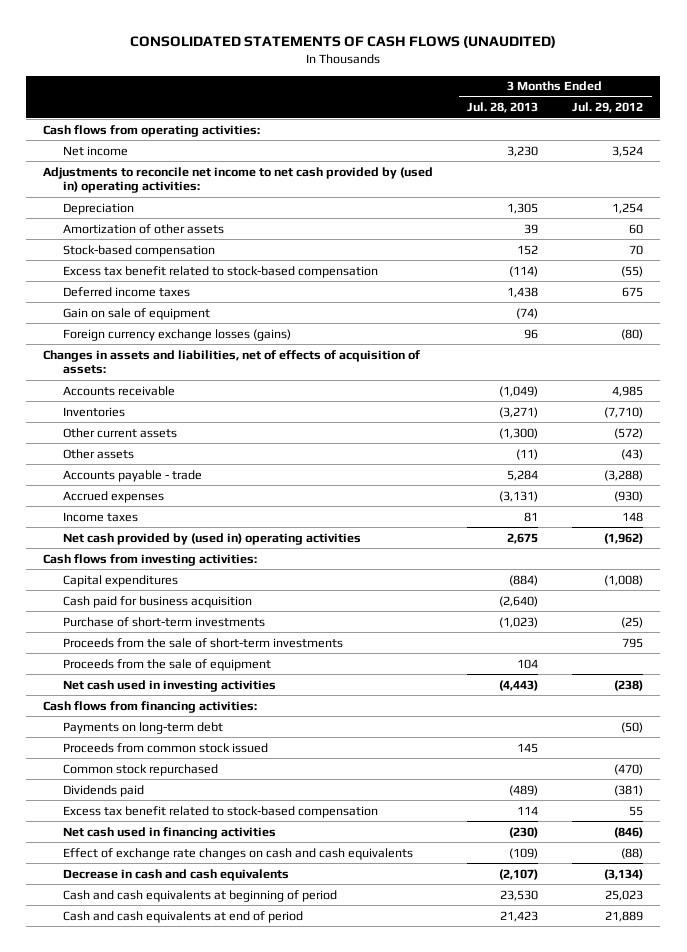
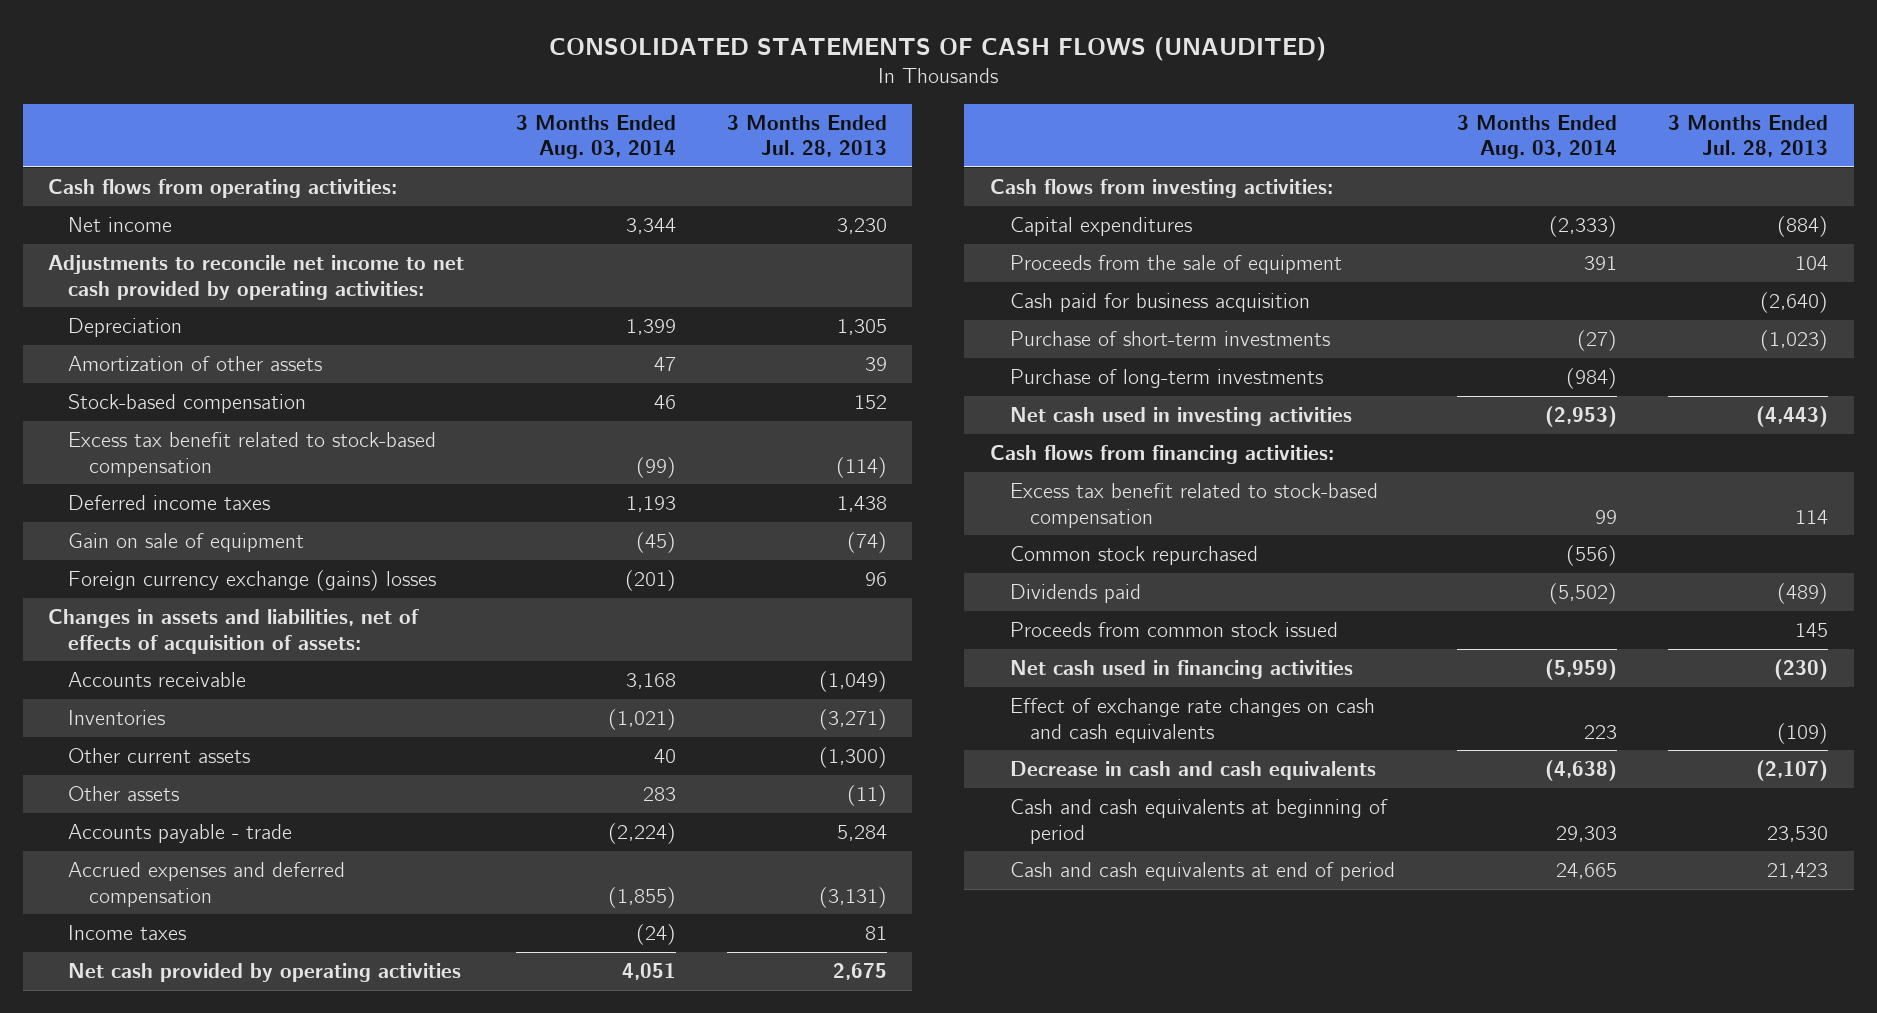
[572,102,644,114] Jul. 29, 2012 -> none
none -> [515,114,676,160] 3 Months Ended Aug. 03, 2014
[43,166,434,194] Adjustments to reconcile net income to net cash provided by (used in) operating activities: -> [48,255,465,300] Adjustments to reconcile net income to net cash provided by operating activities:
[62,328,291,341] Foreign currency exchange losses (gains) -> [68,570,437,592] Foreign currency exchange (gains) losses
[62,490,164,503] Accrued expenses -> [68,862,346,907] Accrued expenses and deferred compensation
[62,532,361,545] Net cash provided by (used in) operating activities -> [68,963,462,983] Net cash provided by operating activities
[62,658,271,671] Proceeds from the sale of equipment -> [1010,255,1343,275] Proceeds from the sale of equipment
[62,637,343,648] Proceeds from the sale of short-term investments -> none
none -> [1010,369,1324,389] Purchase of long-term investments
[62,721,223,734] Payments on long-term debt -> none
[62,805,378,818] Excess tax benefit related to stock-based compensation -> [1010,483,1379,528] Excess tax benefit related to stock-based compensation
[62,742,268,753] Proceeds from common stock issued -> [1010,622,1339,638] Proceeds from common stock issued

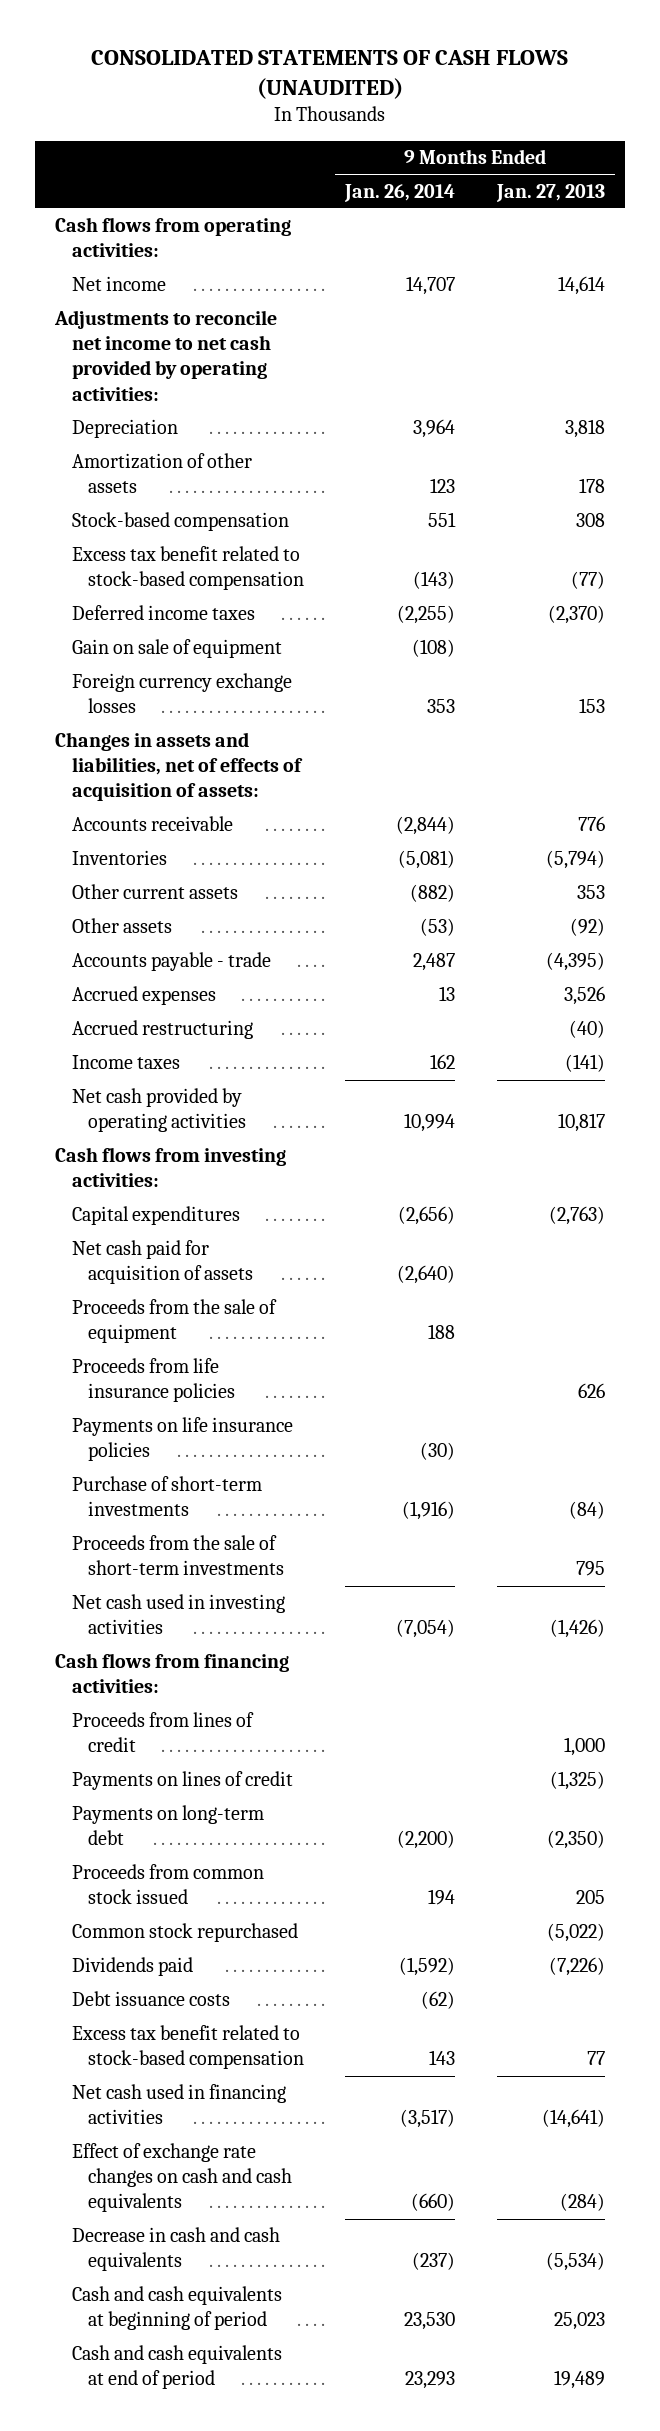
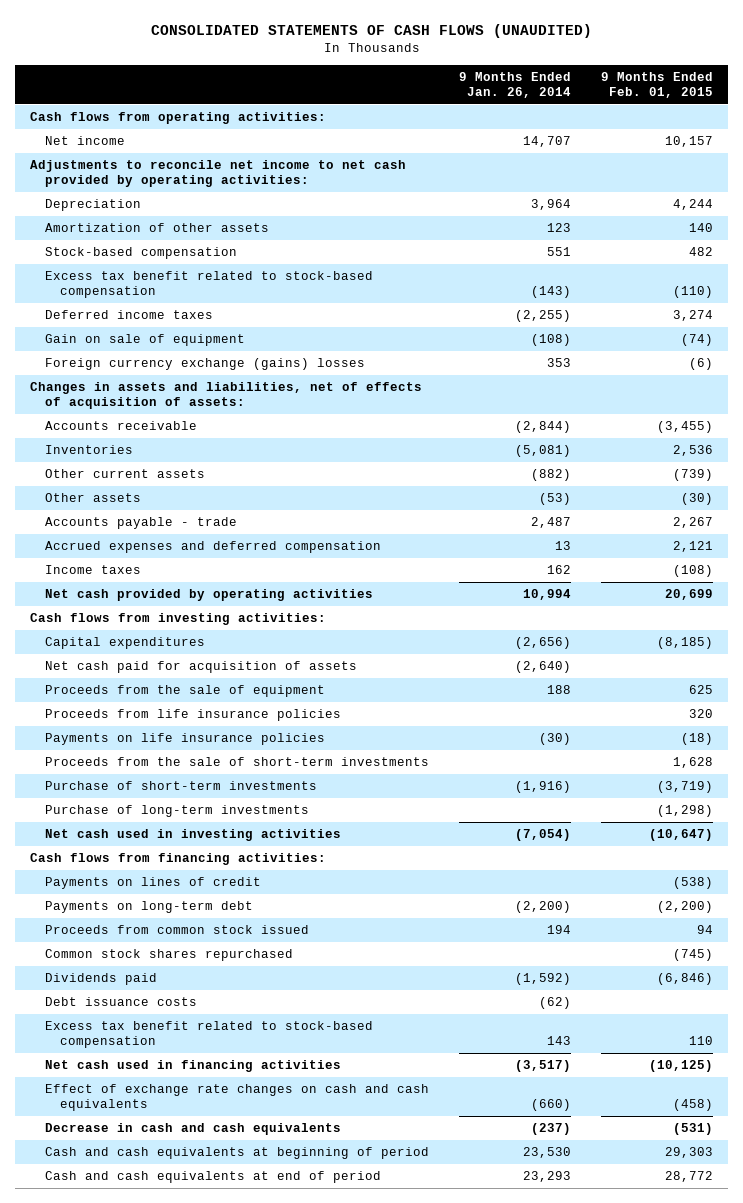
[495,183,605,202] Jan. 27, 2013 -> none
none -> [601,71,714,98] 9 Months Ended Feb. 01, 2015
[71,673,292,714] Foreign currency exchange losses -> [44,358,365,371] Foreign currency exchange (gains) losses
[71,986,216,1006] Accrued expenses -> none
[71,1020,253,1040] Accrued restructuring -> none
none -> [44,541,381,554] Accrued expenses and deferred compensation
[71,1476,262,1517] Purchase of short-term investments -> [44,781,317,791] Purchase of short-term investments
none -> [44,805,309,818] Purchase of long-term investments
[71,1712,254,1753] Proceeds from lines of credit -> none
[71,1923,298,1943] Common stock repurchased -> [44,949,293,962] Common stock shares repurchased

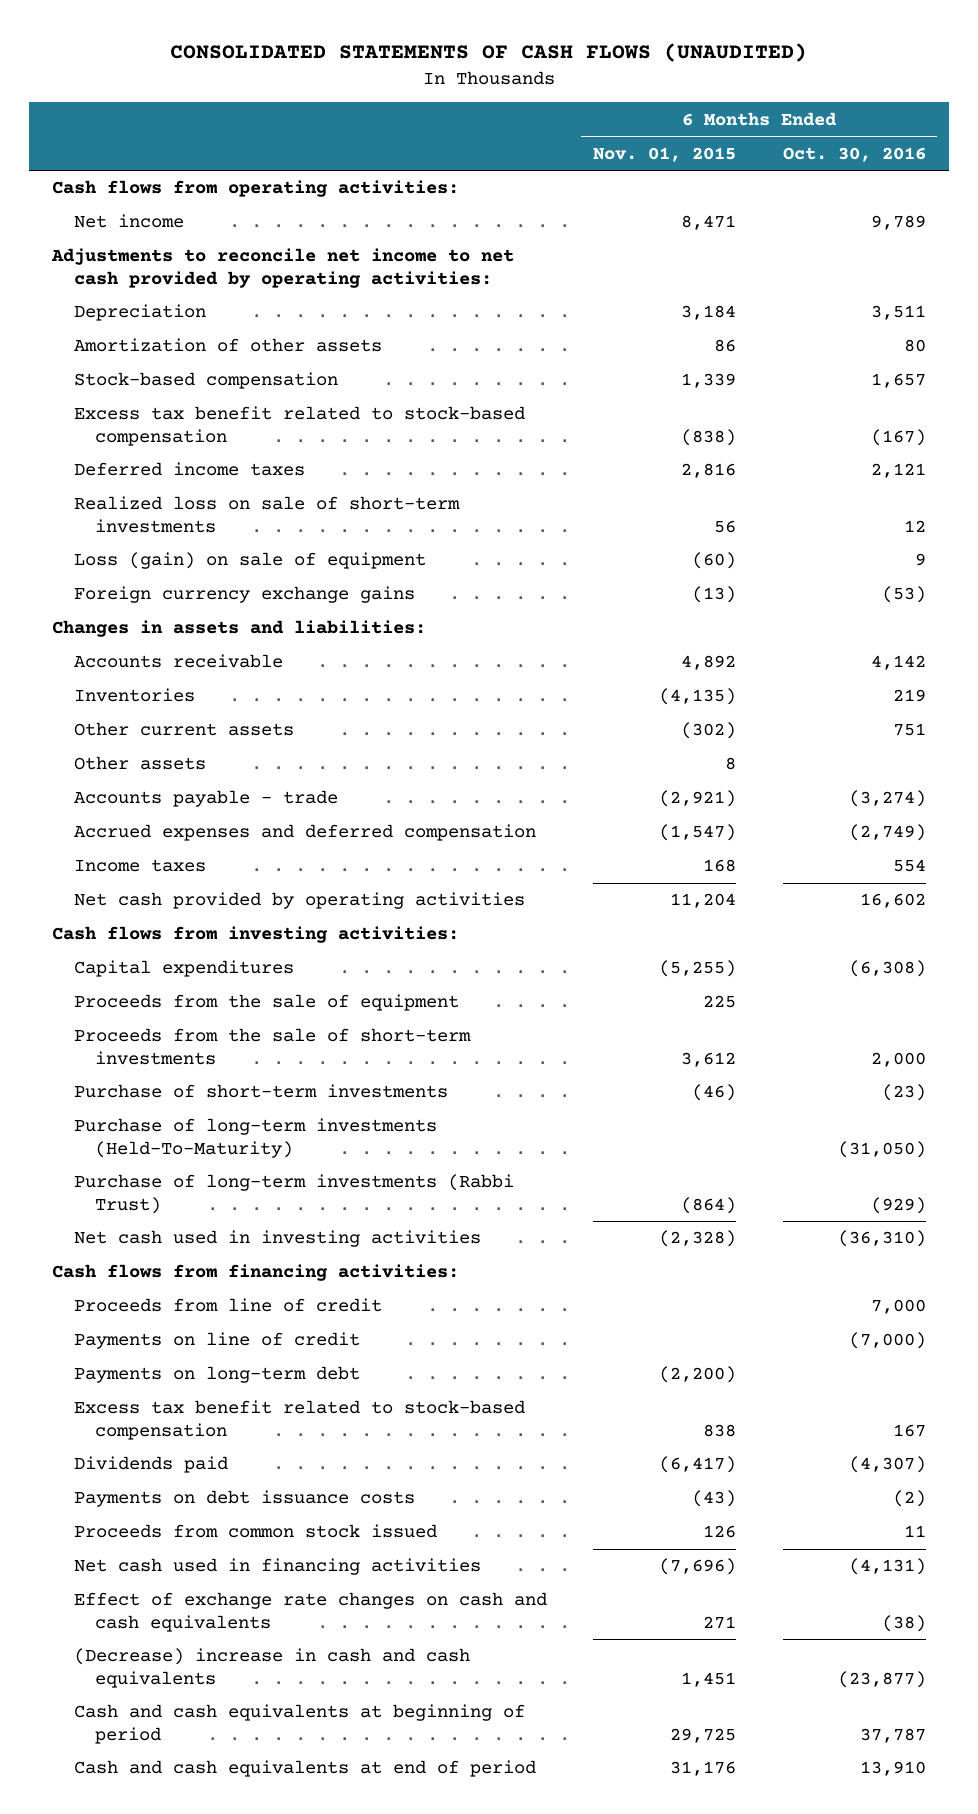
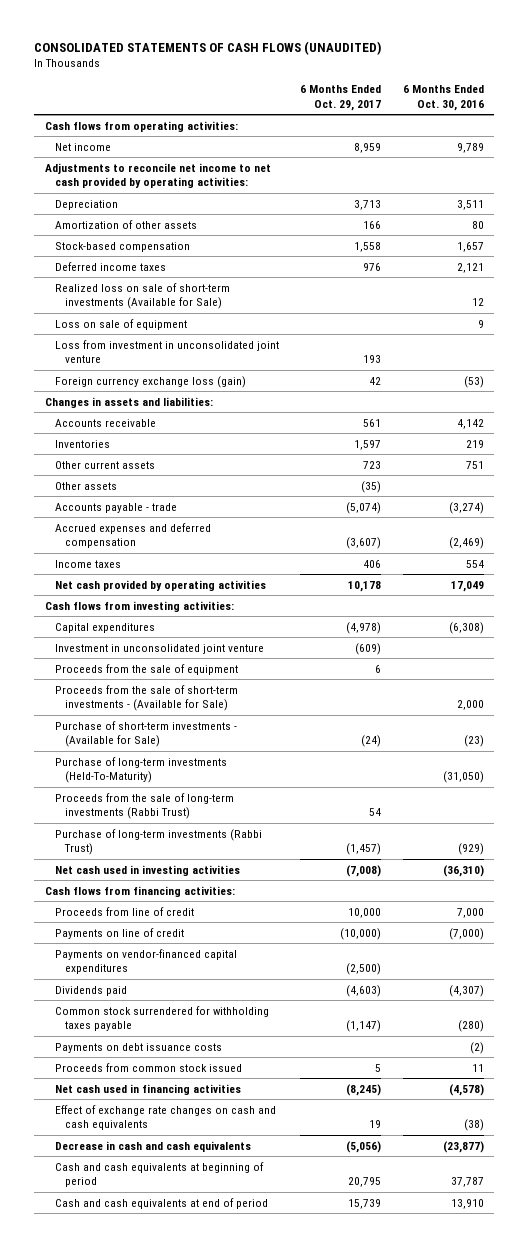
[593,146,737,162] Nov. 01, 2015 -> none
none -> [300,84,382,111] 6 Months Ended Oct. 29, 2017
[73,406,525,446] Excess tax benefit related to stock-based compensation -> none
[73,496,460,533] Realized loss on sale of short-term investments -> [54,282,230,310] Realized loss on sale of short-term investments (Available for Sale)
[73,552,426,570] Loss (gain) on sale of equipment -> [54,318,187,330] Loss on sale of equipment
none -> [54,339,279,364] Loss from investment in unconsolidated joint venture
[73,586,415,604] Foreign currency exchange gains -> [54,375,246,388] Foreign currency exchange loss (gain)
[848,824,926,842] (2,749) -> [448,537,484,550] (2,469)
[859,893,926,909] 16,602 -> [450,580,484,592] 17,049
none -> [54,643,264,654] Investment in unconsolidated joint venture
[73,1028,471,1065] Proceeds from the sale of short-term investments -> [54,684,238,712] Proceeds from the sale of short-term investments - (Available for Sale)
[73,1084,448,1099] Purchase of short-term investments -> [54,720,237,748] Purchase of short-term investments - (Available for Sale)
none -> [54,792,234,820] Proceeds from the sale of long-term investments (Rabbi Trust)
[73,1366,360,1384] Payments on long-term debt -> none
[73,1400,525,1440] Excess tax benefit related to stock-based compensation -> none
none -> [54,948,237,975] Payments on vendor-financed capital expenditures
none -> [54,1005,269,1032] Common stock surrendered for withholding taxes payable
[848,1558,926,1576] (4,131) -> [448,1083,484,1096] (4,578)
[73,1648,470,1688] (Decrease) increase in cash and cash equivalents -> [54,1140,251,1152] Decrease in cash and cash equivalents

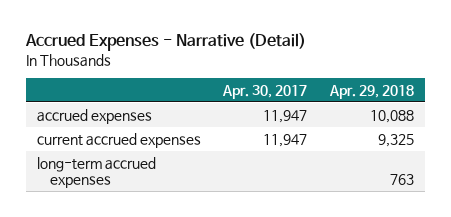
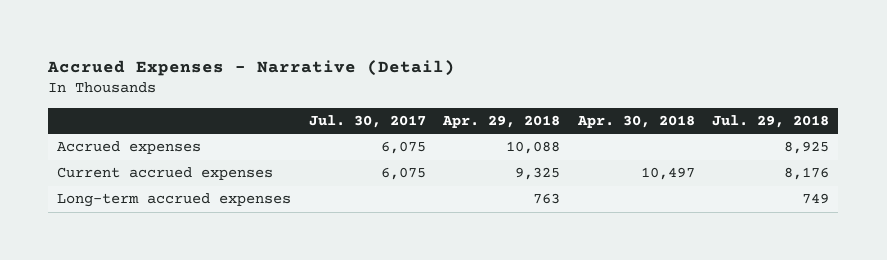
[222,84,308,99] Apr. 30, 2017 -> none
none -> [308,114,426,128] Jul. 30, 2017
none -> [576,114,695,128] Apr. 30, 2018
none -> [712,114,830,128] Jul. 29, 2018
[36,108,152,124] accrued expenses -> [57,141,202,155] Accrued expenses
[36,132,201,148] current accrued expenses -> [57,167,274,181] Current accrued expenses
[36,156,156,189] long-term accrued expenses -> [57,193,292,208] Long-term accrued expenses

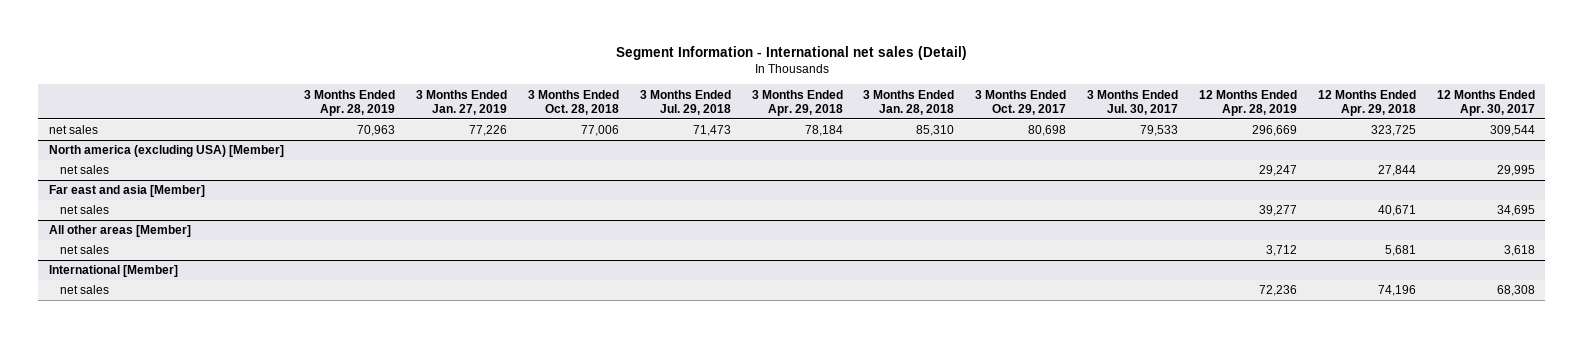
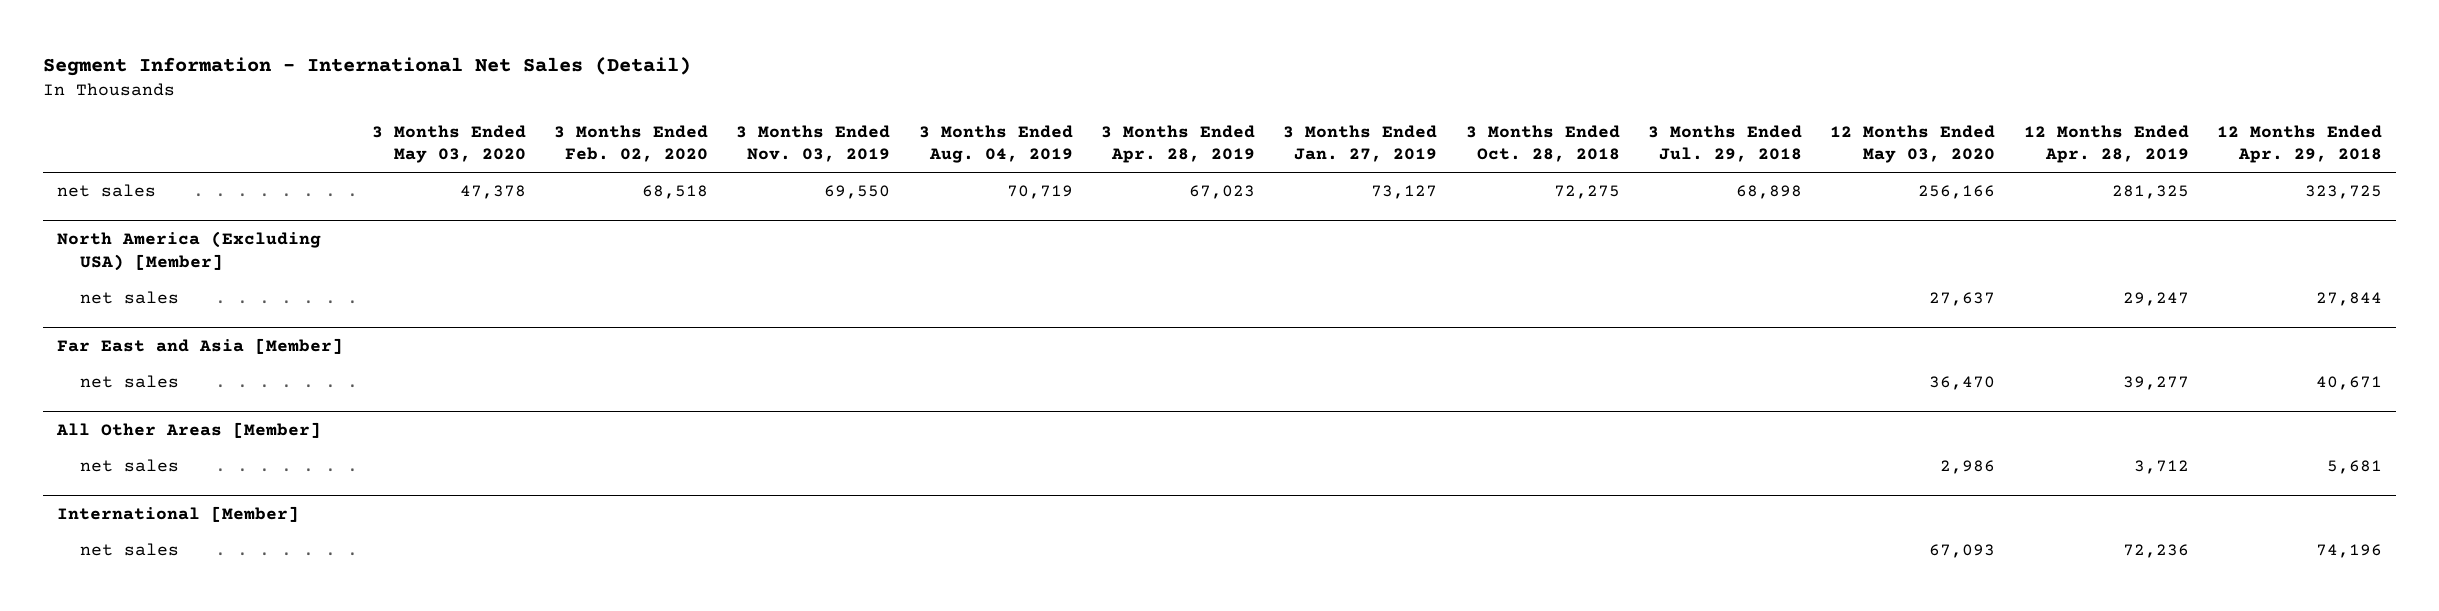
[615,45,967,60] Segment Information - International net sales (Detail) -> [43,57,692,77] Segment Information - International Net Sales (Detail)
[751,89,843,116] 3 Months Ended Apr. 29, 2018 -> none
[863,89,955,115] 3 Months Ended Jan. 28, 2018 -> none
[975,89,1067,115] 3 Months Ended Oct. 29, 2017 -> none
[1087,89,1179,115] 3 Months Ended Jul. 30, 2017 -> none
[1436,89,1535,116] 12 Months Ended Apr. 30, 2017 -> none
none -> [371,124,526,164] 3 Months Ended May 03, 2020
none -> [554,124,709,163] 3 Months Ended Feb. 02, 2020
none -> [736,124,891,163] 3 Months Ended Nov. 03, 2019
none -> [918,124,1073,164] 3 Months Ended Aug. 04, 2019
none -> [1830,124,1996,164] 12 Months Ended May 03, 2020
[357,125,396,137] 70,963 -> [1189,185,1256,200] 67,023
[469,125,508,137] 77,226 -> [1371,185,1438,200] 73,127
[580,125,619,137] 77,006 -> [1553,185,1620,200] 72,275
[692,125,731,137] 71,473 -> [1735,185,1802,200] 68,898
[1251,125,1297,137] 296,669 -> [2111,185,2189,200] 281,325
[48,145,284,158] North america (excluding USA) [Member] -> [57,230,322,271] North America (Excluding USA) [Member]
[48,185,205,198] Far east and asia [Member] -> [57,337,344,354] Far East and Asia [Member]
[48,225,191,238] All other areas [Member] -> [56,421,322,438] All Other Areas [Member]

